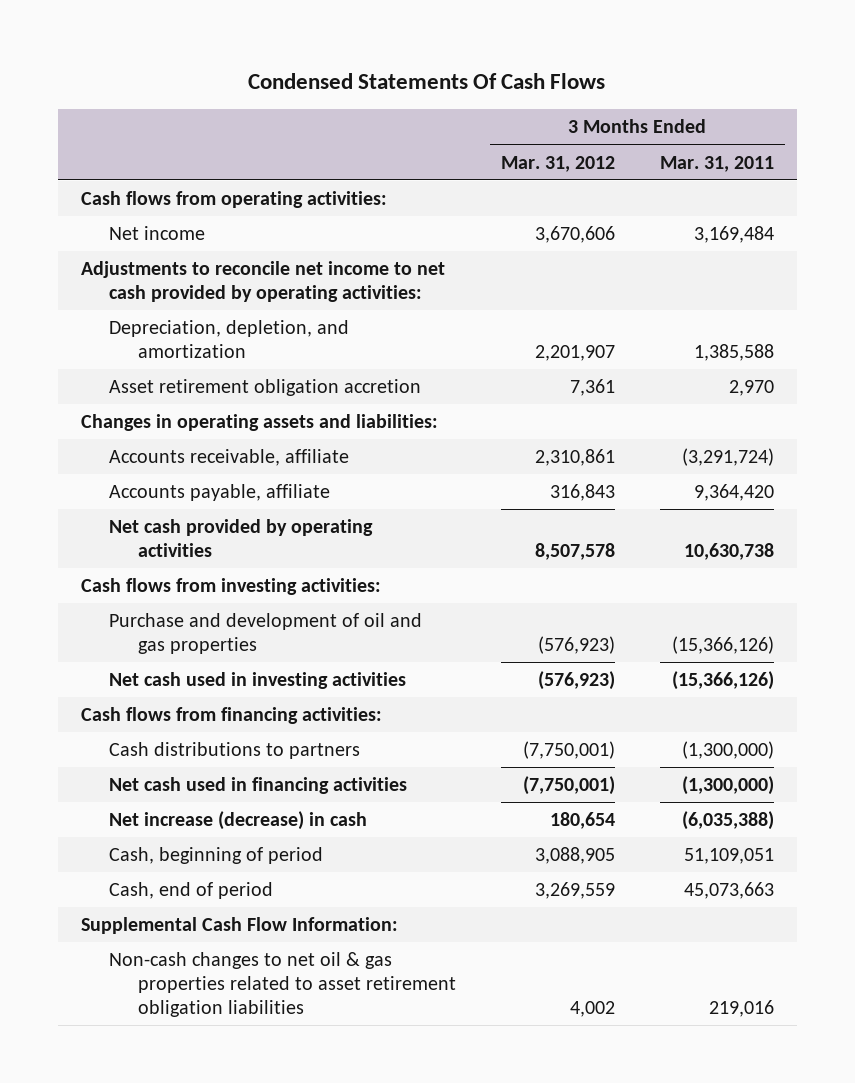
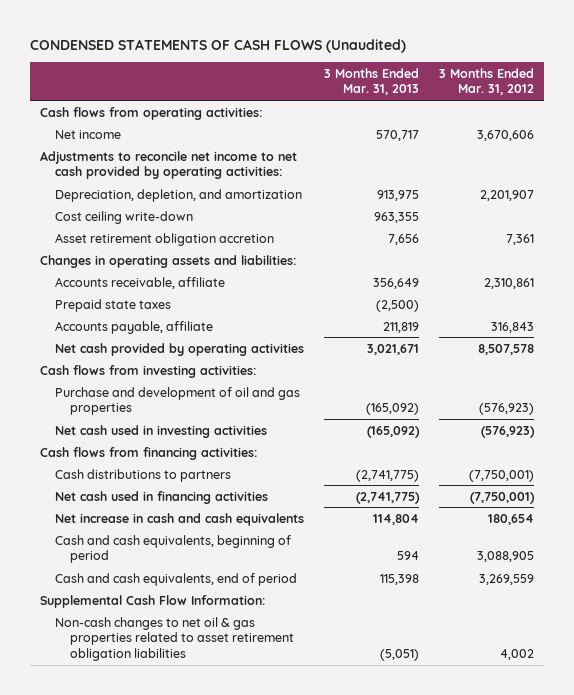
[248,73,606,90] Condensed Statements Of Cash Flows -> [30,38,407,53] CONDENSED STATEMENTS OF CASH FLOWS (Unaudited)
[660,155,775,172] Mar. 31, 2011 -> none
none -> [323,67,419,96] 3 Months Ended Mar. 31, 2013
none -> [55,210,194,224] Cost ceiling write-down
none -> [55,298,172,312] Prepaid state taxes
[109,811,368,831] Net increase (decrease) in cash -> [55,512,305,526] Net increase in cash and cash equivalents
[109,847,324,865] Cash, beginning of period -> [55,534,292,564] Cash and cash equivalents, beginning of period
[109,882,274,900] Cash, end of period -> [55,572,298,586] Cash and cash equivalents, end of period

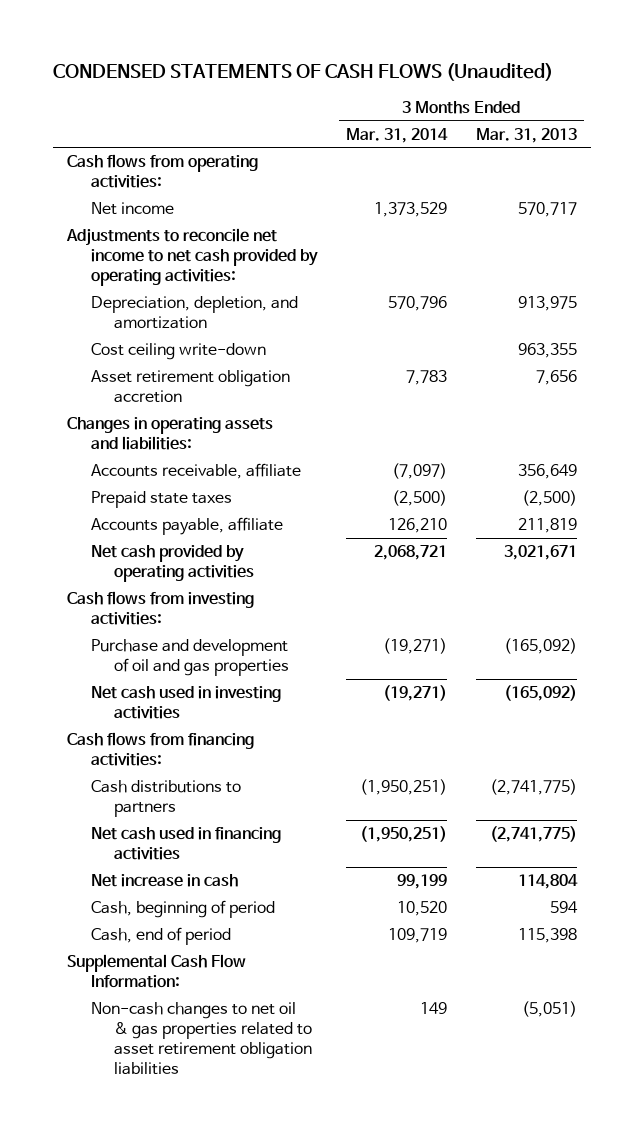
[438,67,534,96] 3 Months Ended Mar. 31, 2012 -> none
none -> [345,127,448,143] Mar. 31, 2014
[55,512,305,526] Net increase in cash and cash equivalents -> [90,874,238,888] Net increase in cash
[55,534,292,564] Cash and cash equivalents, beginning of period -> [90,900,275,919] Cash, beginning of period
[55,572,298,586] Cash and cash equivalents, end of period -> [90,927,231,946] Cash, end of period

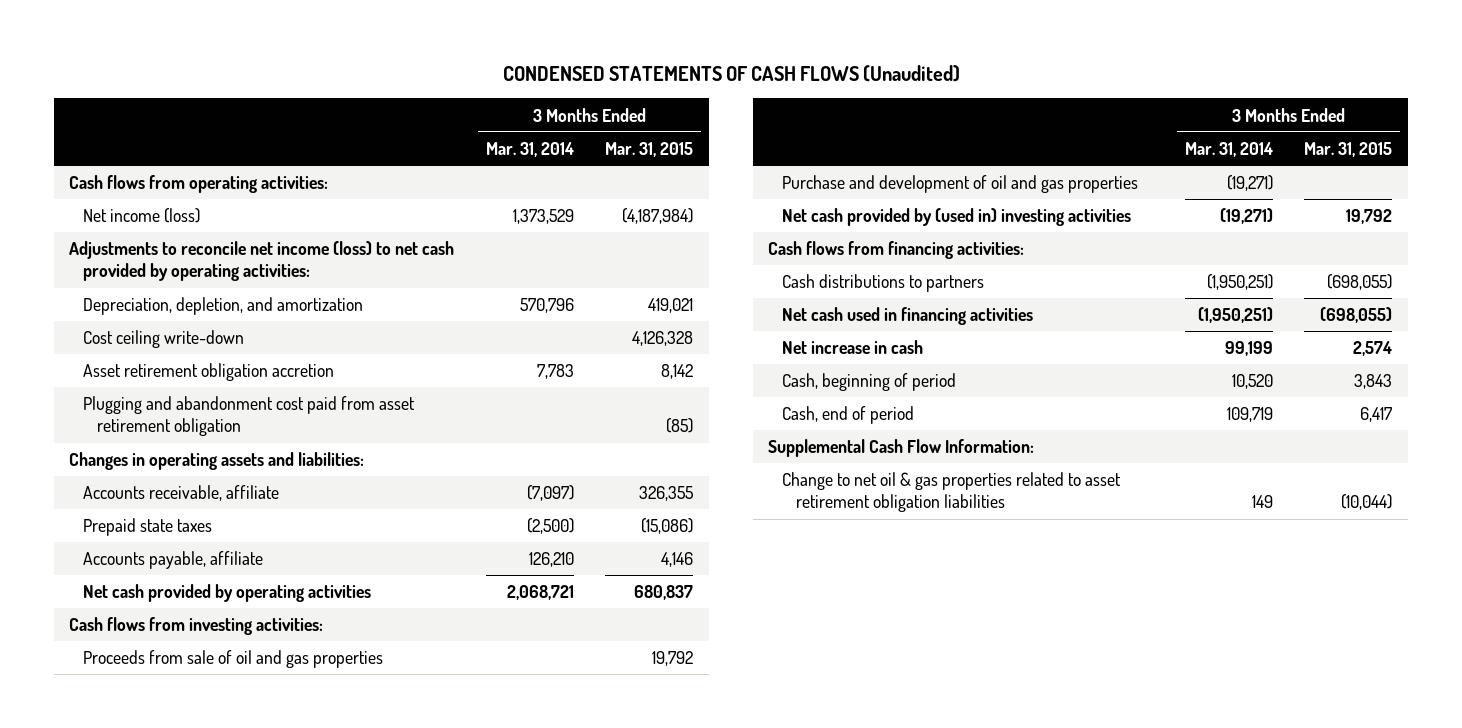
[475,127,577,143] Mar. 31, 2013 -> none
none -> [605,141,694,157] Mar. 31, 2015
[90,202,174,216] Net income -> [83,208,201,224] Net income (loss)
[66,228,318,287] Adjustments to reconcile net income to net cash provided by operating activities: -> [69,241,455,282] Adjustments to reconcile net income (loss) to net cash provided by operating activities:
none -> [83,396,416,437] Plugging and abandonment cost paid from asset retirement obligation
none -> [83,650,384,669] Proceeds from sale of oil and gas properties
[90,686,281,720] Net cash used in investing activities -> [782,208,1132,227] Net cash provided by (used in) investing activities
[90,1002,313,1076] Non-cash changes to net oil & gas properties related to asset retirement obligation liabilities -> [782,472,1122,513] Change to net oil & gas properties related to asset retirement obligation liabilities

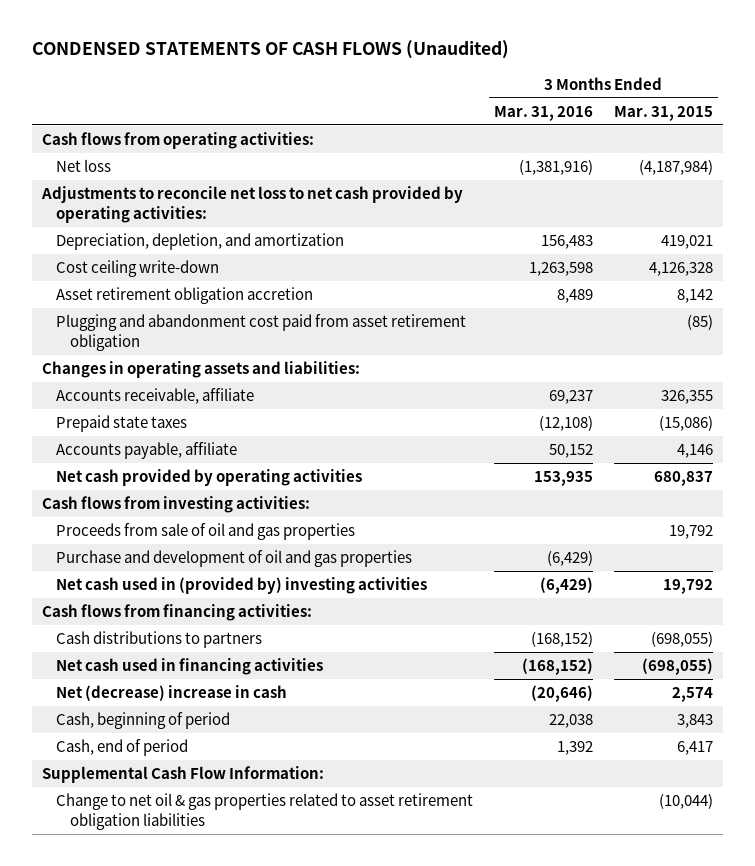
[485,141,574,157] Mar. 31, 2014 -> none
none -> [493,105,593,121] Mar. 31, 2016
[83,208,201,224] Net income (loss) -> [55,159,111,173] Net loss
[69,241,455,282] Adjustments to reconcile net income (loss) to net cash provided by operating activities: -> [41,186,464,223] Adjustments to reconcile net loss to net cash provided by operating activities:
[782,208,1132,227] Net cash provided by (used in) investing activities -> [55,577,427,595] Net cash used in (provided by) investing activities
[782,340,924,355] Net increase in cash -> [55,685,287,702] Net (decrease) increase in cash

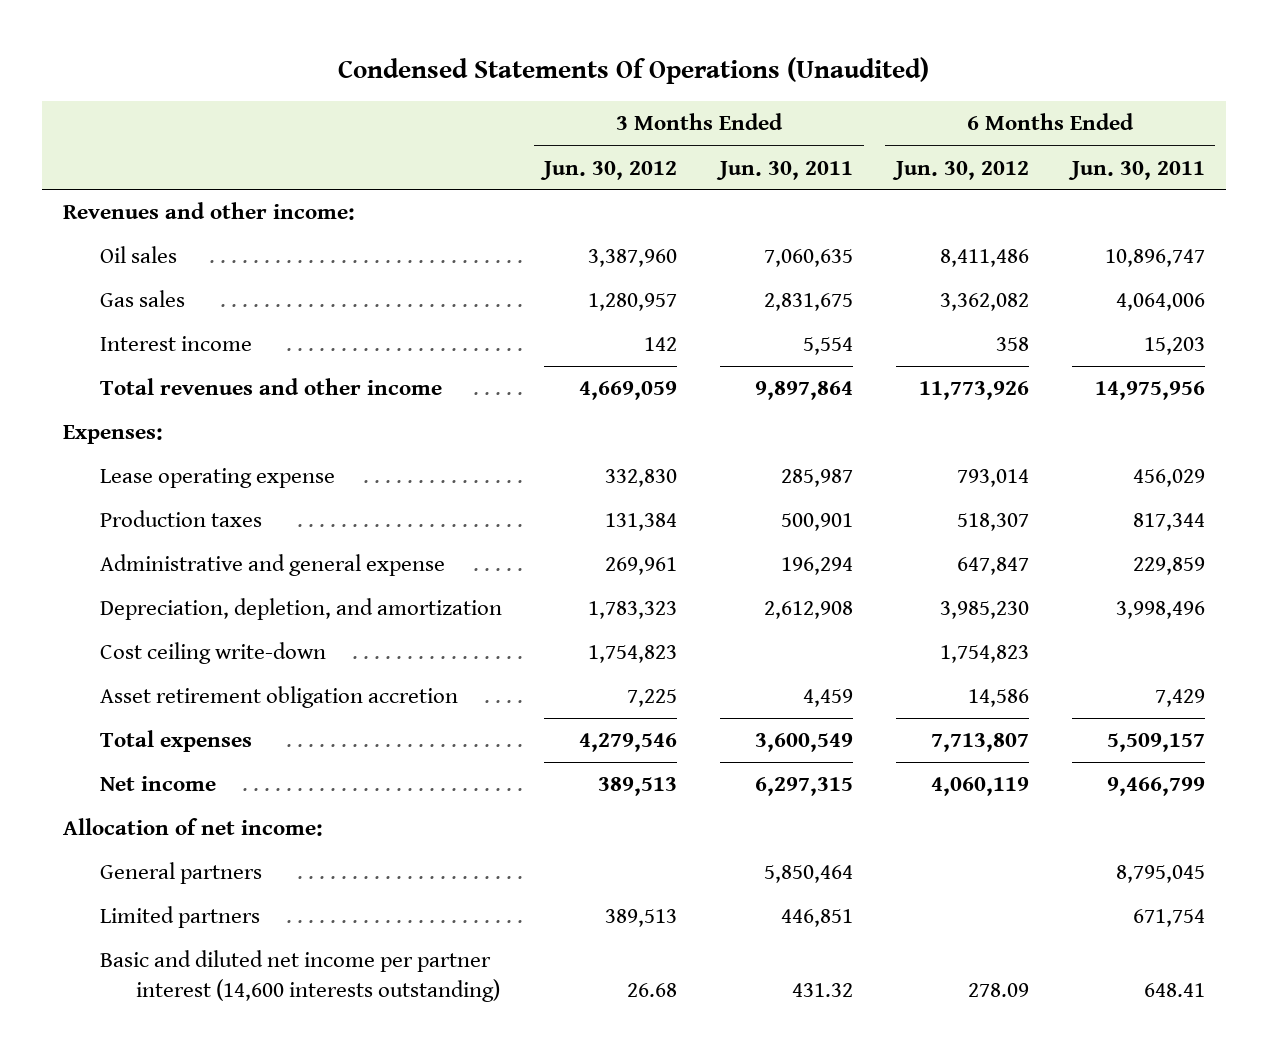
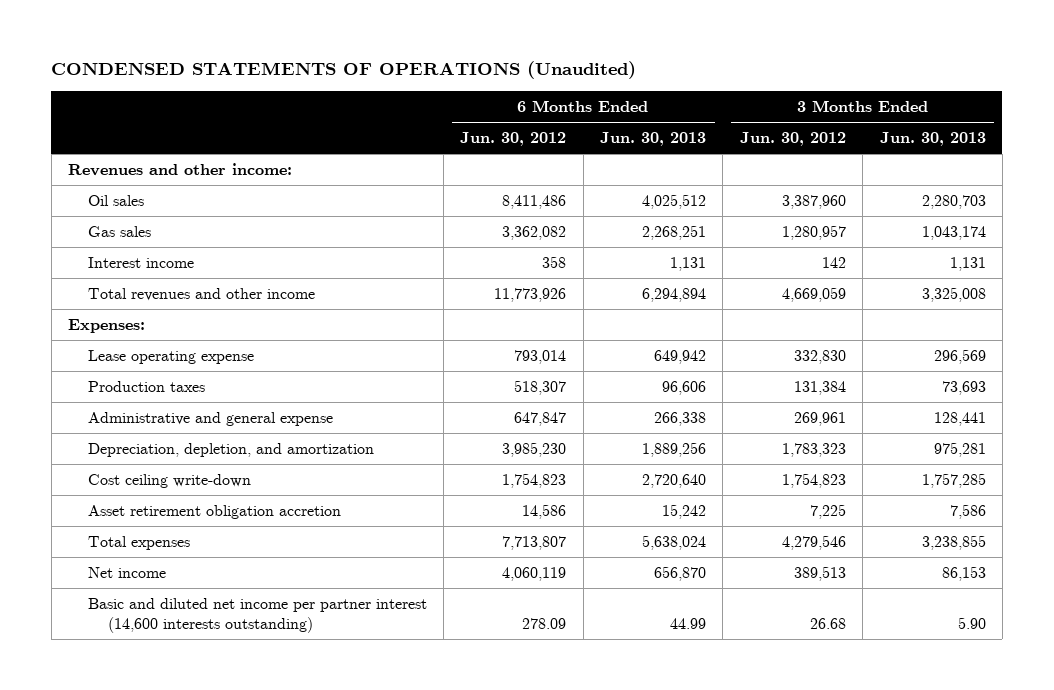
[338,56,930,84] Condensed Statements Of Operations (Unaudited) -> [51,61,637,80] CONDENSED STATEMENTS OF OPERATIONS (Unaudited)
[716,160,854,180] Jun. 30, 2011 -> none
[1067,160,1205,180] Jun. 30, 2011 -> none
none -> [600,132,707,147] Jun. 30, 2013
none -> [879,132,986,147] Jun. 30, 2013
[63,818,324,837] Allocation of net income: -> none
[99,862,262,885] General partners -> none
[99,906,260,929] Limited partners -> none

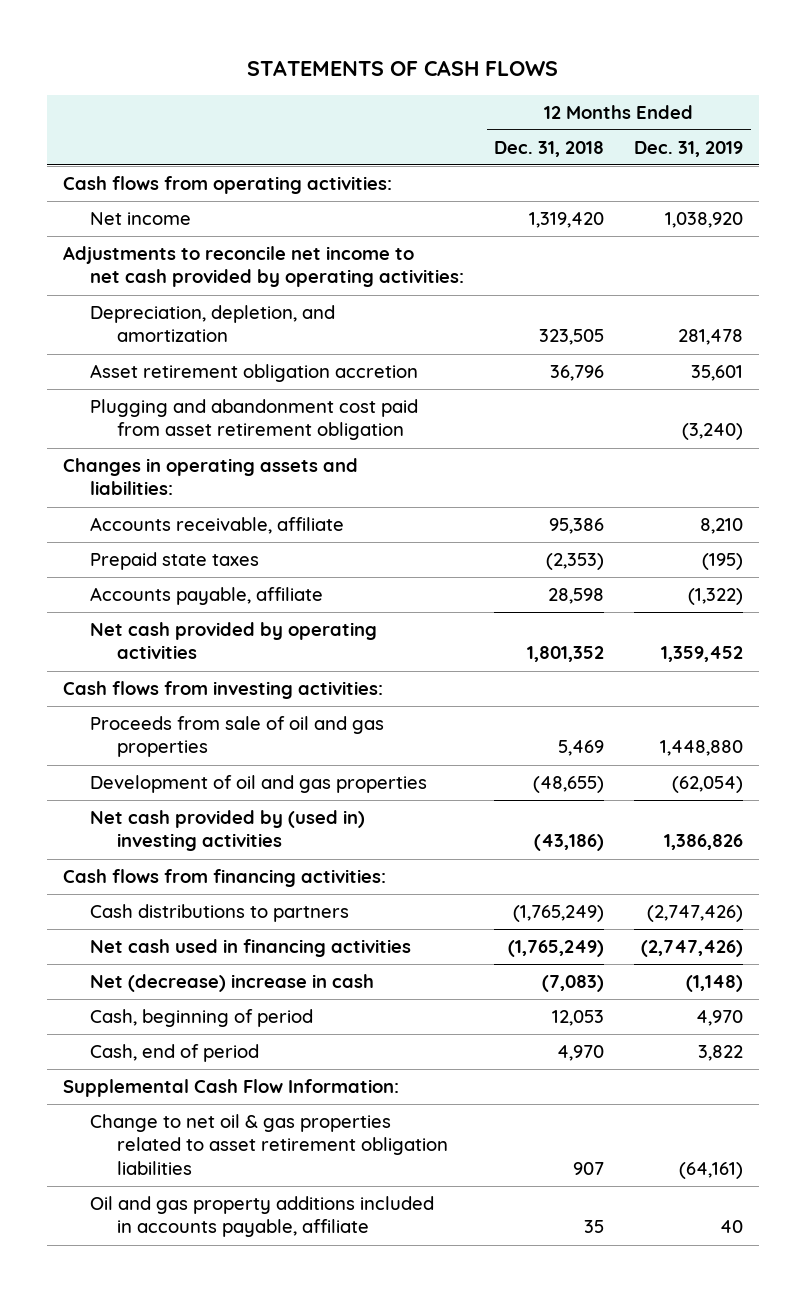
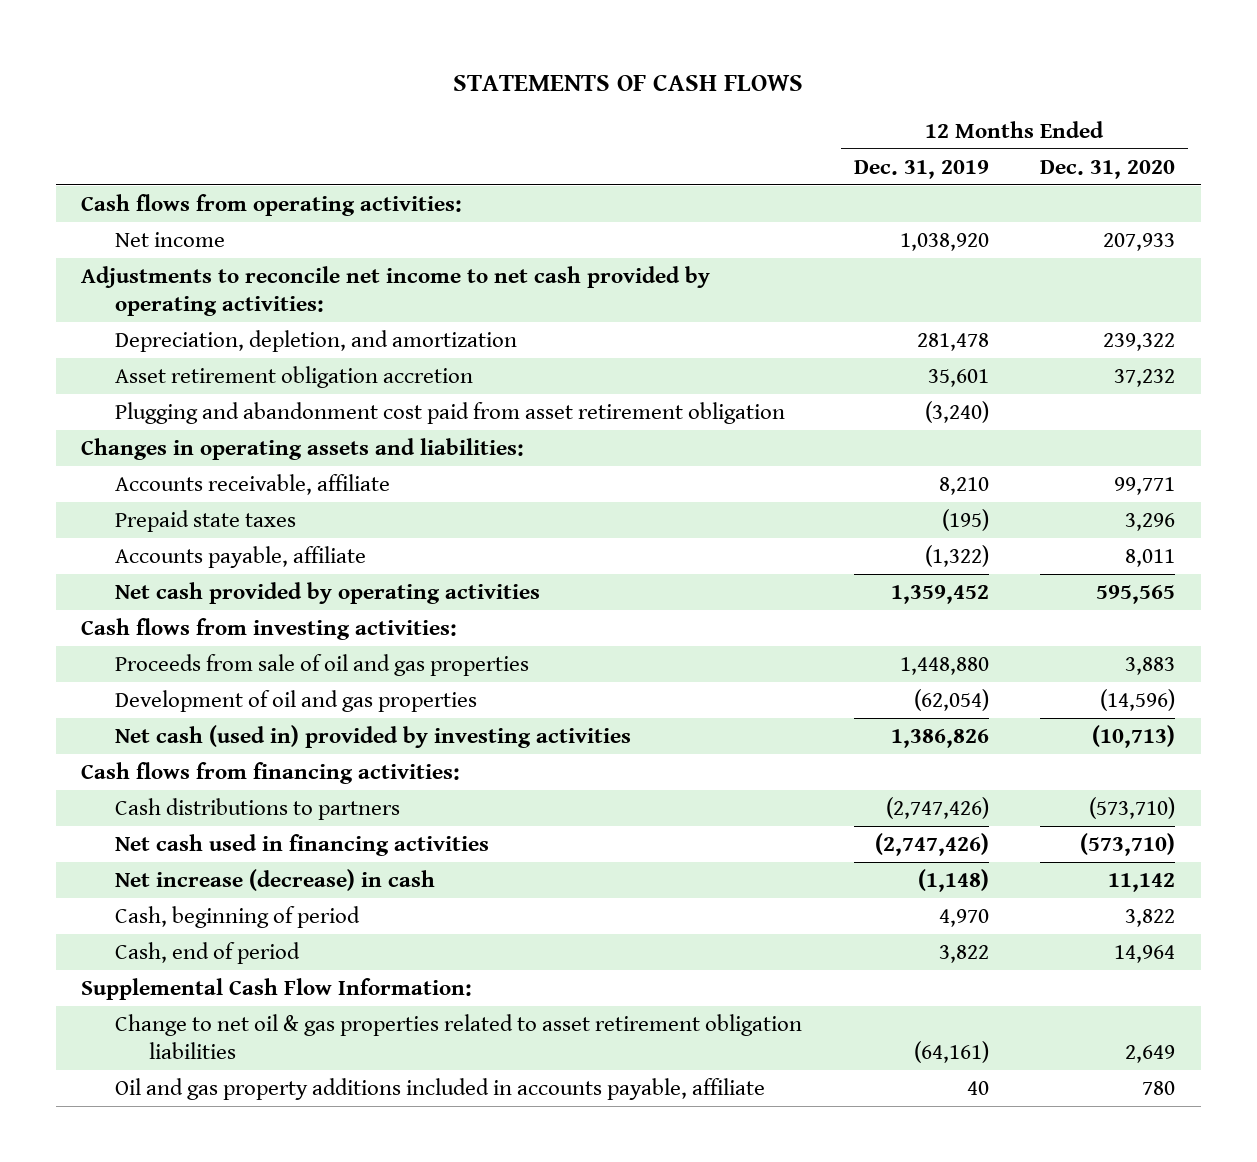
[494,140,605,157] Dec. 31, 2018 -> none
none -> [1040,159,1176,179] Dec. 31, 2020
[89,810,365,852] Net cash provided by (used in) investing activities -> [115,724,632,748] Net cash (used in) provided by investing activities
[89,974,374,993] Net (decrease) increase in cash -> [115,868,436,891] Net increase (decrease) in cash

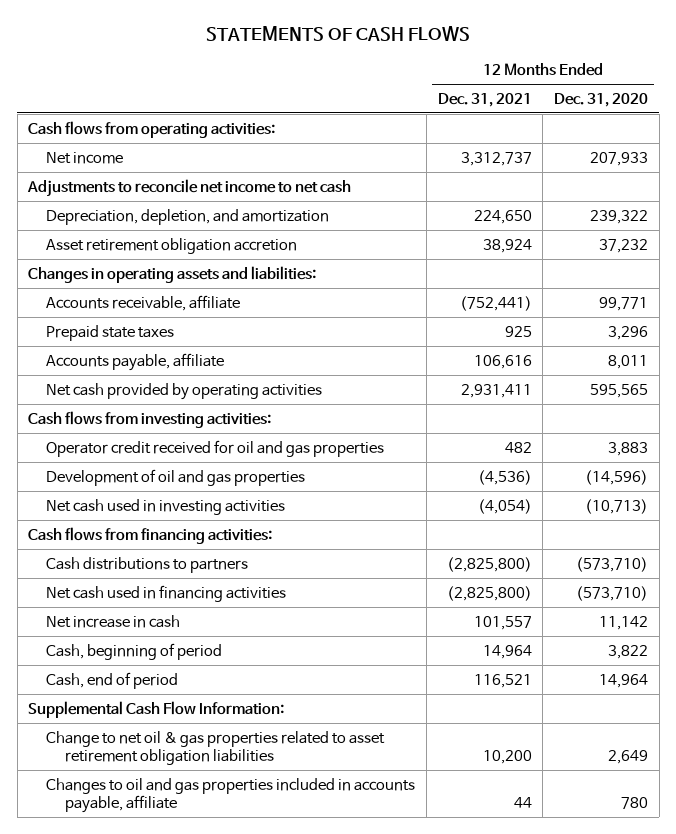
[853,159,989,179] Dec. 31, 2019 -> none
none -> [437,92,532,107] Dec. 31, 2021
[81,265,711,317] Adjustments to reconcile net income to net cash provided by operating activities: -> [27,178,352,197] Adjustments to reconcile net income to net cash
[115,401,786,424] Plugging and abandonment cost paid from asset retirement obligation -> none
[115,653,530,676] Proceeds from sale of oil and gas properties -> [46,439,385,457] Operator credit received for oil and gas properties
[115,724,632,748] Net cash (used in) provided by investing activities -> [46,498,286,515] Net cash used in investing activities
[115,868,436,891] Net increase (decrease) in cash -> [46,614,181,628] Net increase in cash
[115,1077,766,1100] Oil and gas property additions included in accounts payable, affiliate -> [46,777,416,814] Changes to oil and gas properties included in accounts payable, affiliate

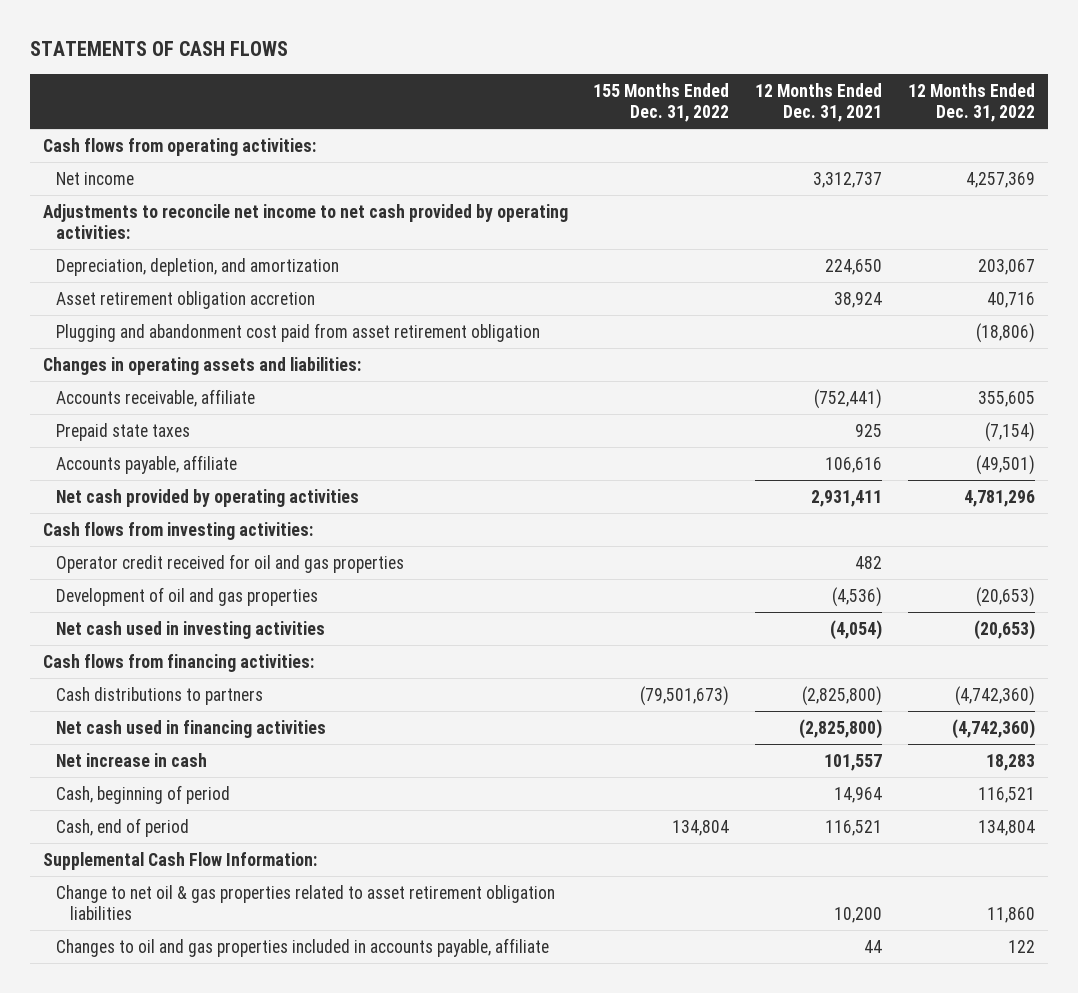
[554,92,649,107] Dec. 31, 2020 -> none
none -> [593,82,730,122] 155 Months Ended Dec. 31, 2022
none -> [908,82,1036,122] 12 Months Ended Dec. 31, 2022
[27,178,352,197] Adjustments to reconcile net income to net cash -> [42,203,568,239] Adjustments to reconcile net income to net cash provided by operating activities:
none -> [56,322,541,342] Plugging and abandonment cost paid from asset retirement obligation

